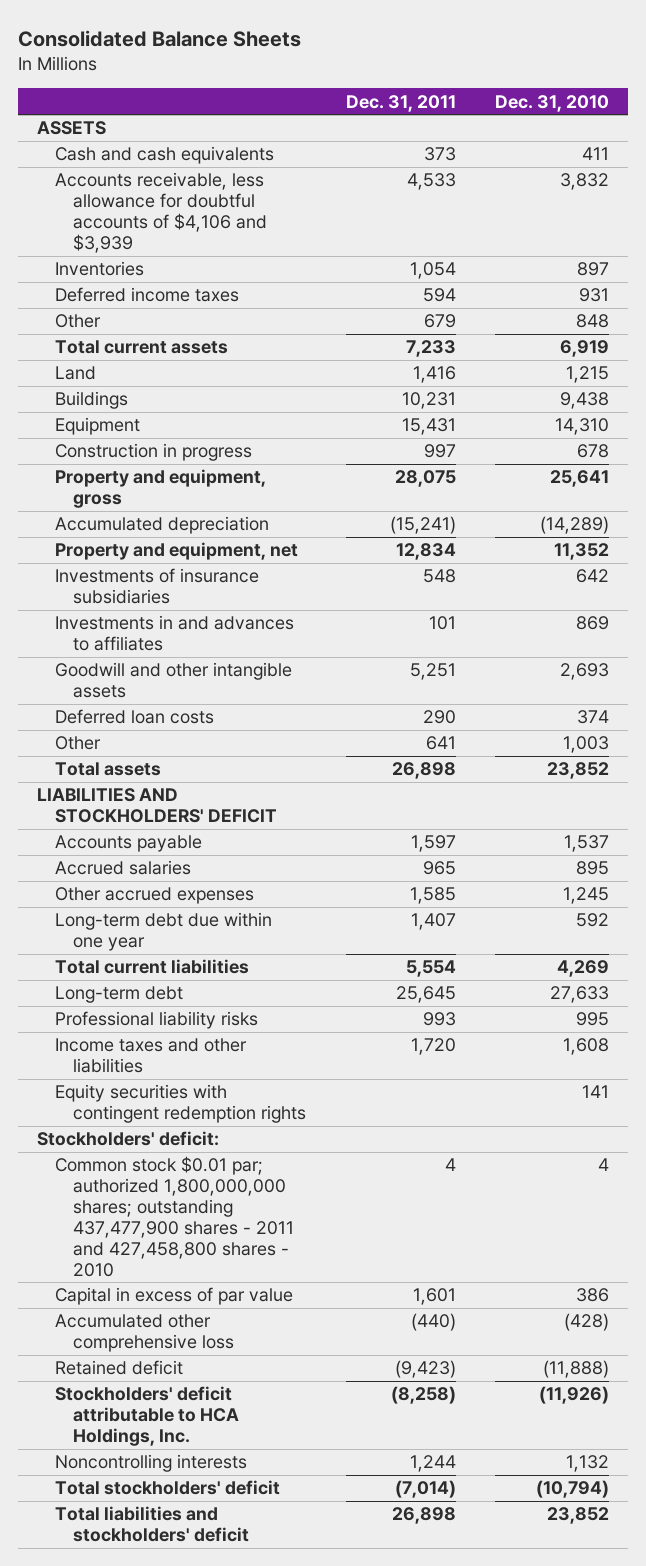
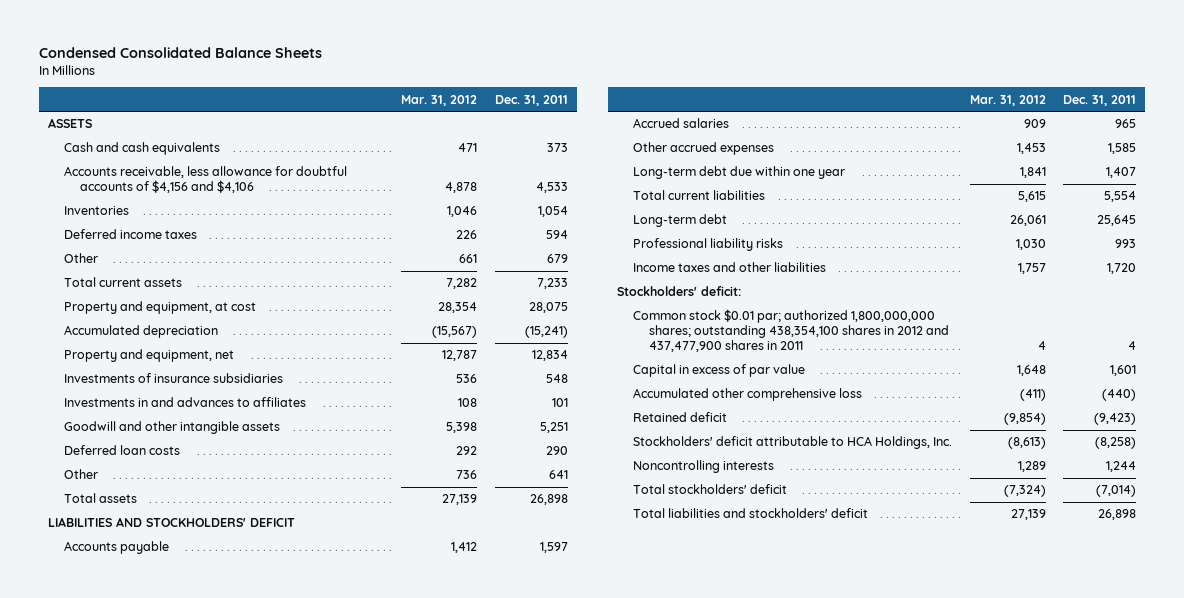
[17,29,301,47] Consolidated Balance Sheets -> [38,47,322,59] Condensed Consolidated Balance Sheets
[494,94,609,112] Dec. 31, 2010 -> none
none -> [400,94,477,106] Mar. 31, 2012
[55,172,268,253] Accounts receivable, less allowance for doubtful accounts of $4,106 and $3,939 -> [63,166,347,194] Accounts receivable, less allowance for doubtful accounts of $4,156 and $4,106
[55,366,97,381] Land -> none
[55,391,129,410] Buildings -> none
[55,417,141,436] Equipment -> none
[55,443,253,462] Construction in progress -> none
[55,469,267,509] Property and equipment, gross -> [63,301,256,315] Property and equipment, at cost
[55,1084,307,1124] Equity securities with contingent redemption rights -> none
[55,1156,295,1277] Common stock $0.01 par; authorized 1,800,000,000 shares; outstanding 437,477,900 shares - 2011 and 427,458,800 shares - 2010 -> [632,309,949,353] Common stock $0.01 par; authorized 1,800,000,000 shares; outstanding 438,354,100 shares in 2012 and 437,477,900 shares in 2011

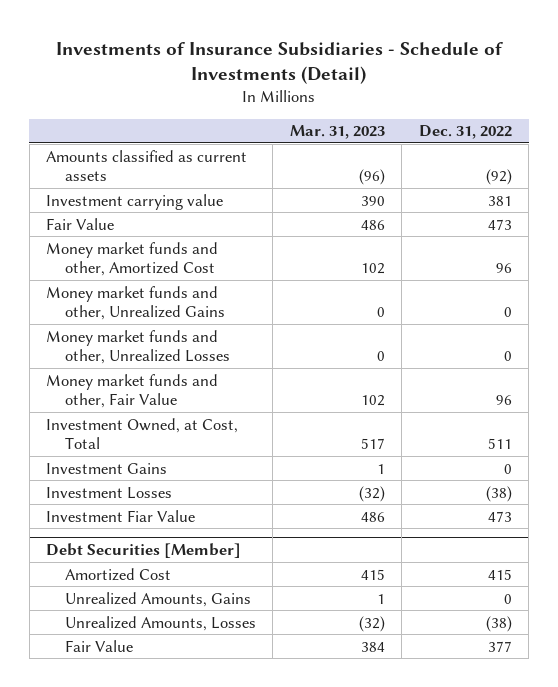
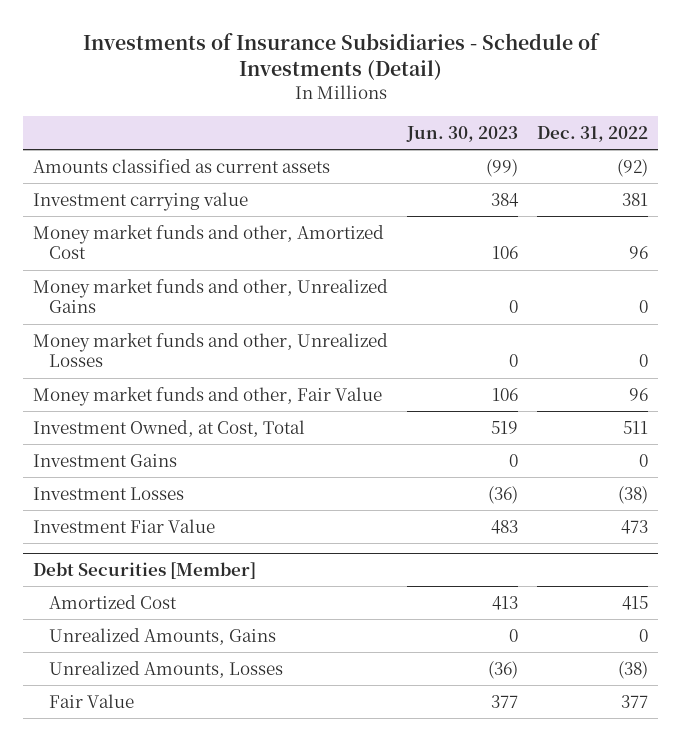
[289,125,385,140] Mar. 31, 2023 -> none
none -> [406,125,519,142] Jun. 30, 2023
[46,217,115,230] Fair Value -> none

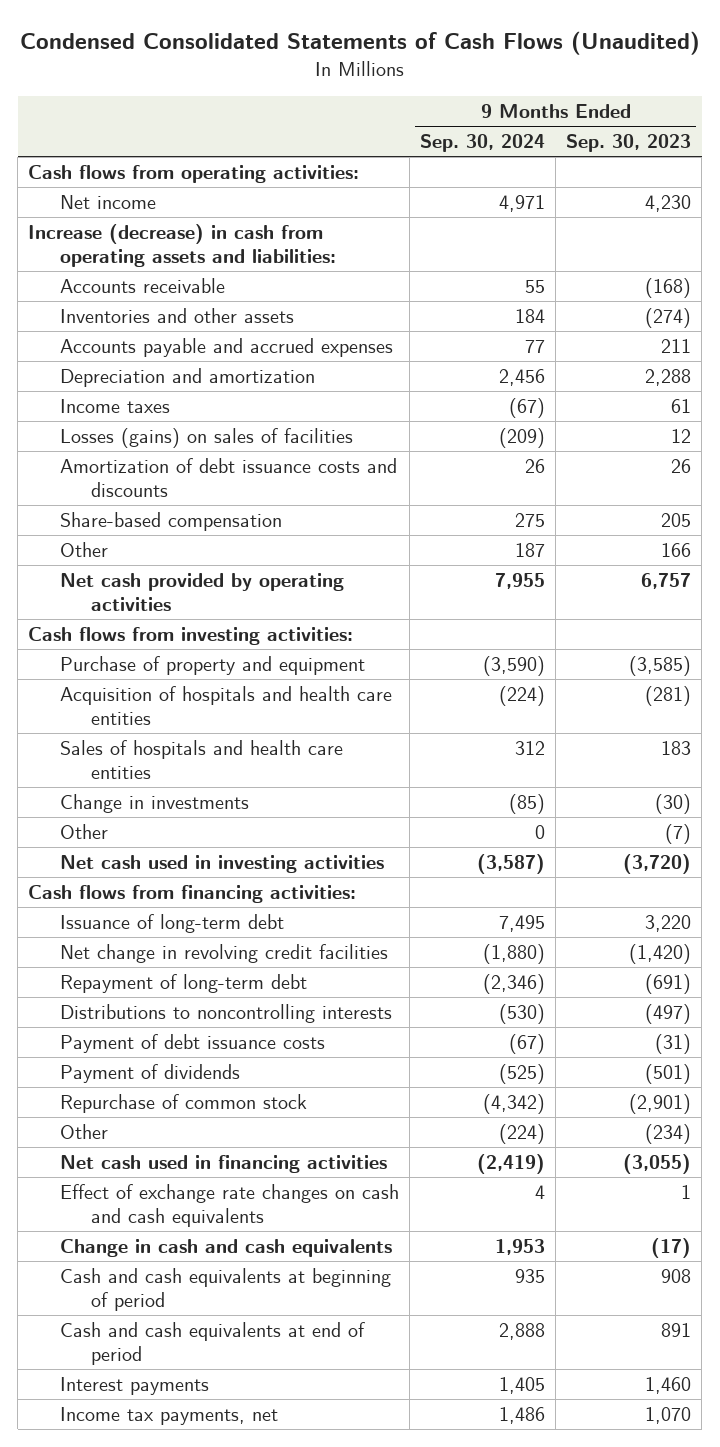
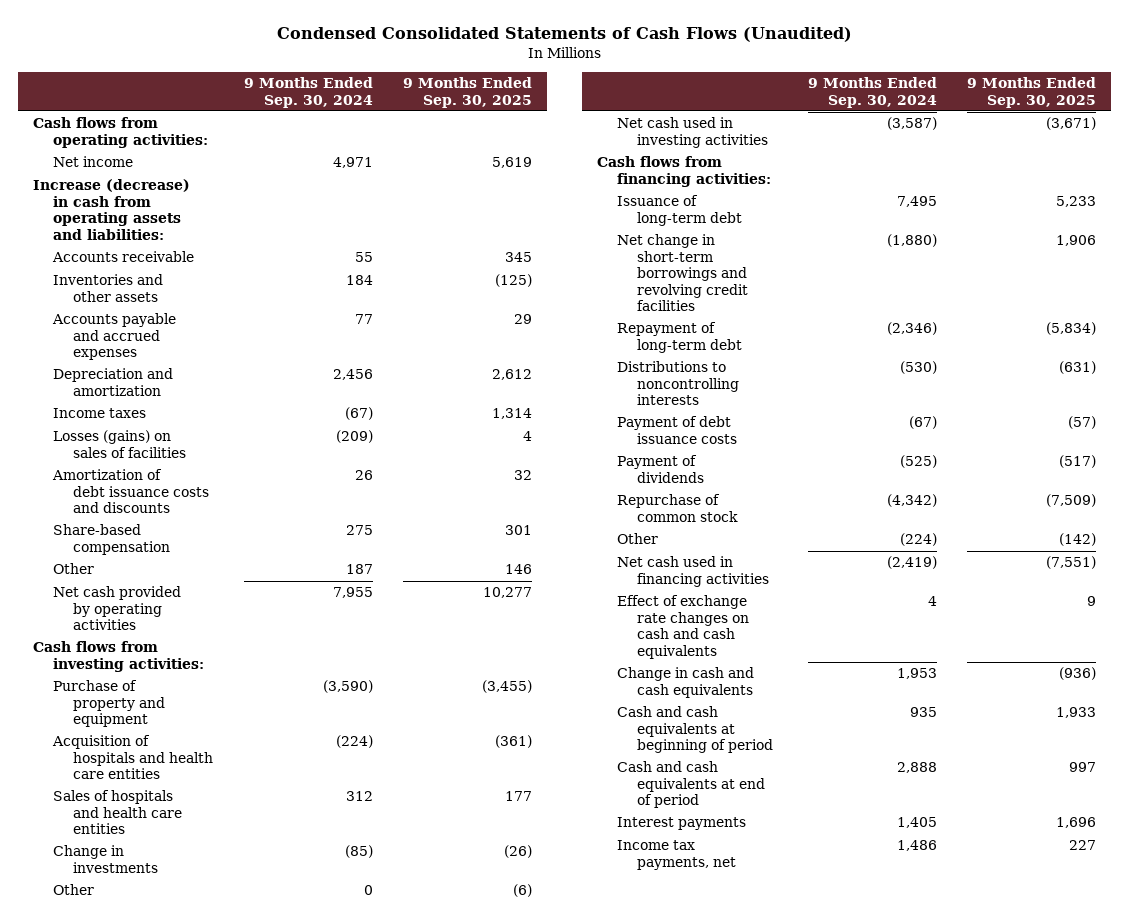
[566,134,692,153] Sep. 30, 2023 -> none
none -> [403,77,533,108] 9 Months Ended Sep. 30, 2025
[59,944,388,964] Net change in revolving credit facilities -> [617,234,749,312] Net change in short-term borrowings and revolving credit facilities

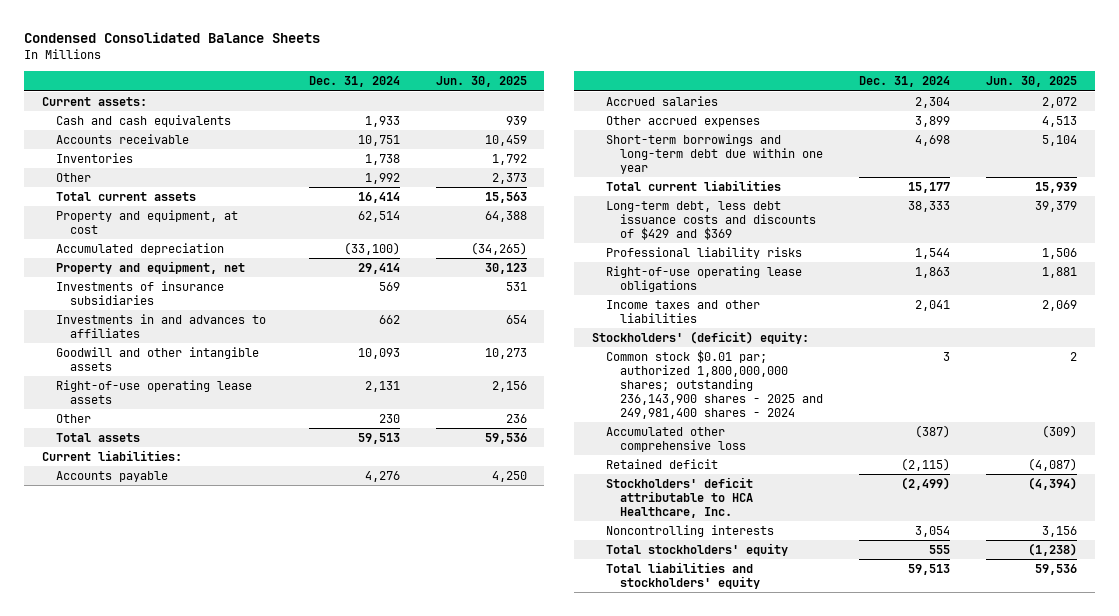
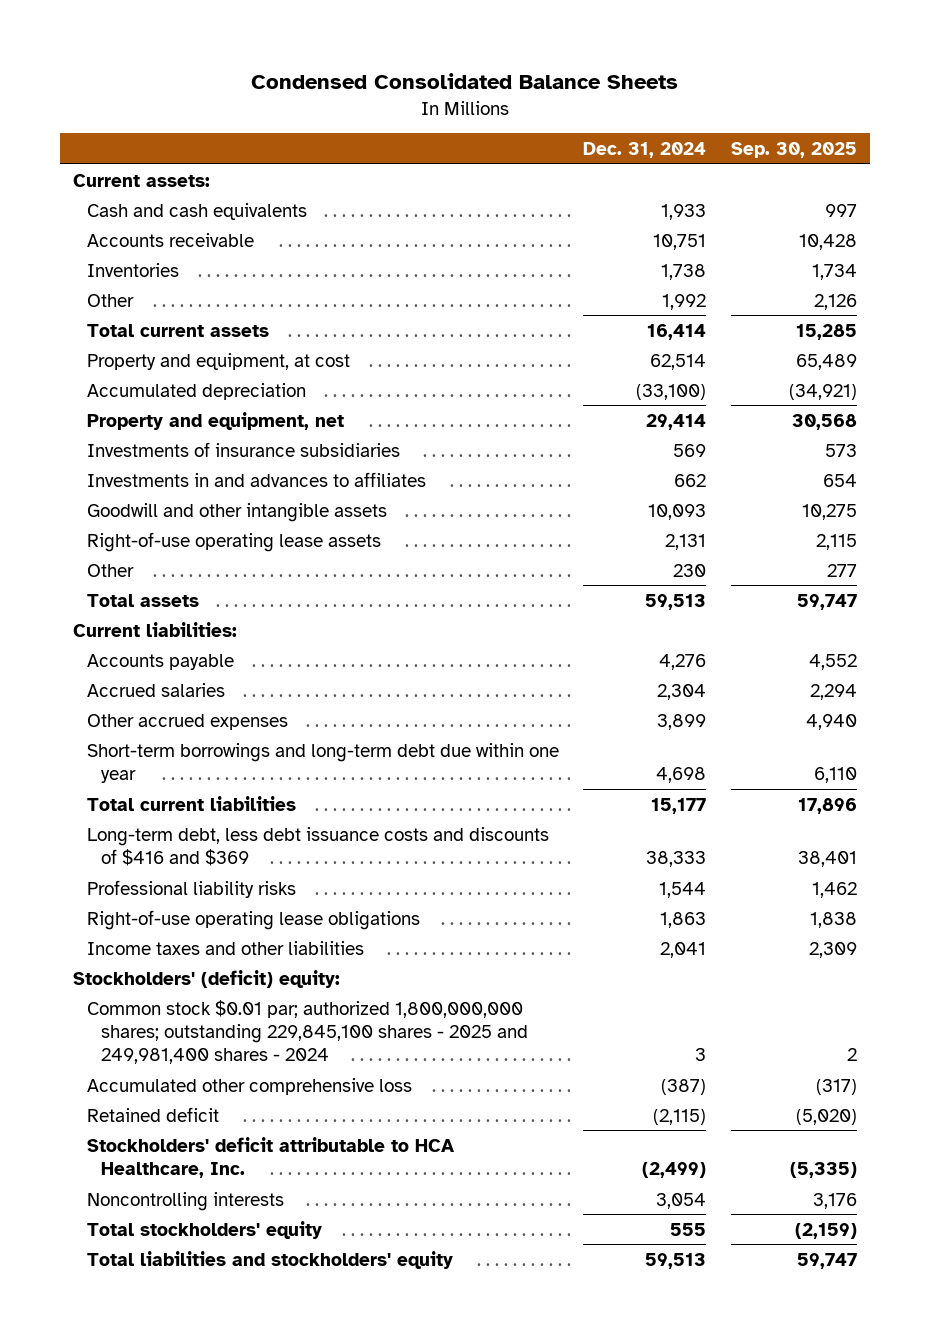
[435,76,527,88] Jun. 30, 2025 -> none
none -> [731,141,858,158] Sep. 30, 2025
[606,201,817,241] Long-term debt, less debt issuance costs and discounts of $429 and $369 -> [86,826,549,866] Long-term debt, less debt issuance costs and discounts of $416 and $369
[606,350,824,420] Common stock $0.01 par; authorized 1,800,000,000 shares; outstanding 236,143,900 shares - 2025 and 249,981,400 shares - 2024 -> [86,999,528,1065] Common stock $0.01 par; authorized 1,800,000,000 shares; outstanding 229,845,100 shares - 2025 and 249,981,400 shares - 2024

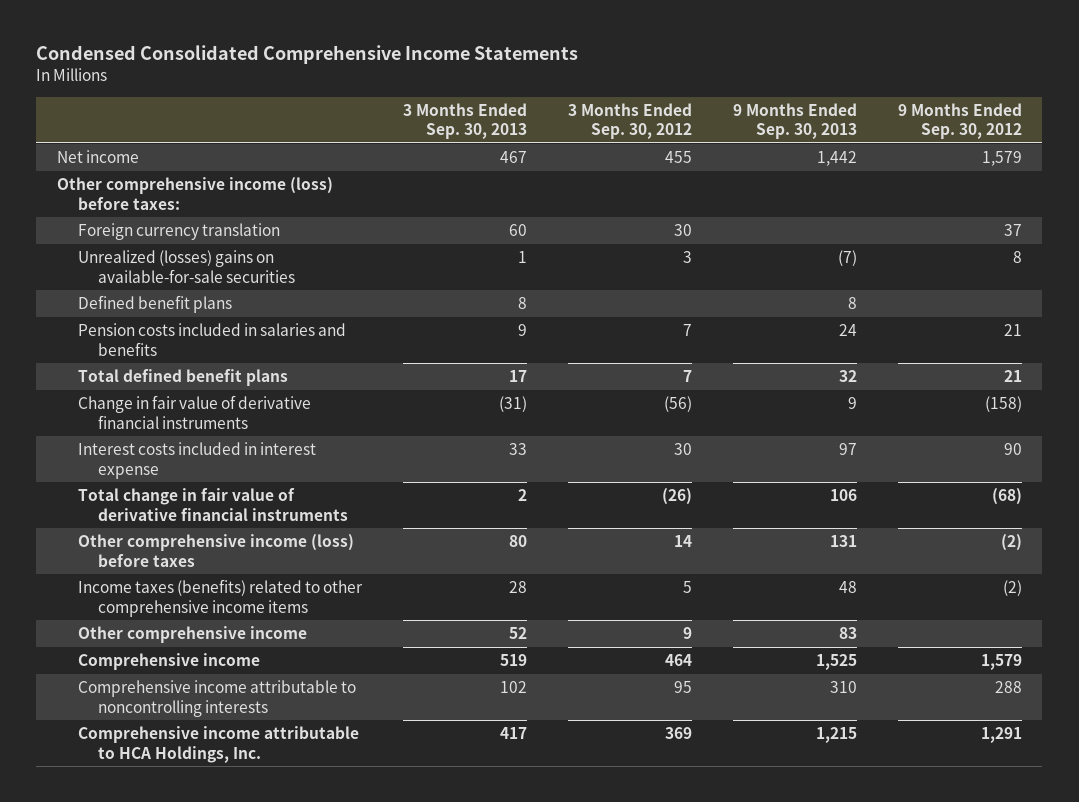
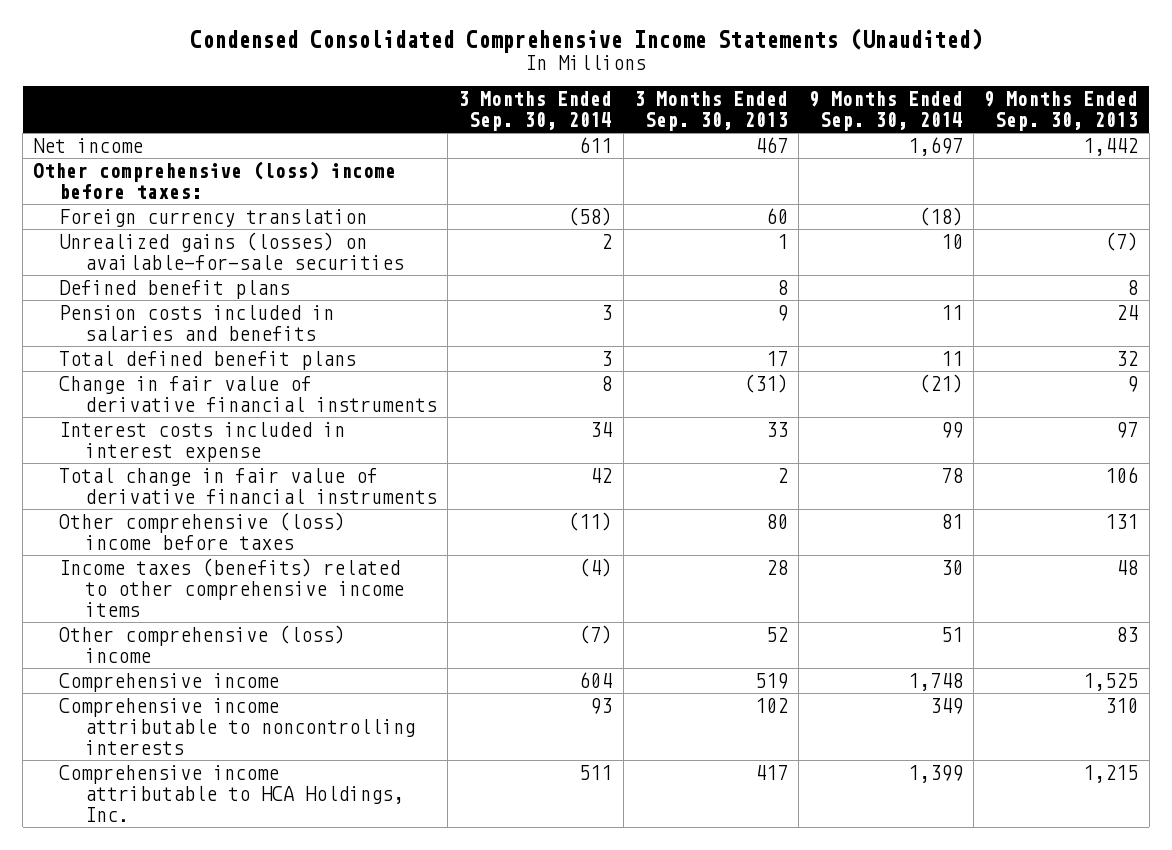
[36,45,579,65] Condensed Consolidated Comprehensive Income Statements -> [189,27,982,53] Condensed Consolidated Comprehensive Income Statements (Unaudited)
[567,102,692,140] 3 Months Ended Sep. 30, 2012 -> none
[897,102,1022,140] 9 Months Ended Sep. 30, 2012 -> none
none -> [458,91,613,132] 3 Months Ended Sep. 30, 2014
none -> [809,91,964,132] 9 Months Ended Sep. 30, 2014
[56,176,333,210] Other comprehensive income (loss) before taxes: -> [33,161,397,200] Other comprehensive (loss) income before taxes:
[77,249,296,283] Unrealized (losses) gains on available-for-sale securities -> [59,232,405,271] Unrealized gains (losses) on available-for-sale securities
[77,533,354,567] Other comprehensive income (loss) before taxes -> [59,512,346,551] Other comprehensive (loss) income before taxes
[77,625,307,643] Other comprehensive income -> [59,625,346,664] Other comprehensive (loss) income

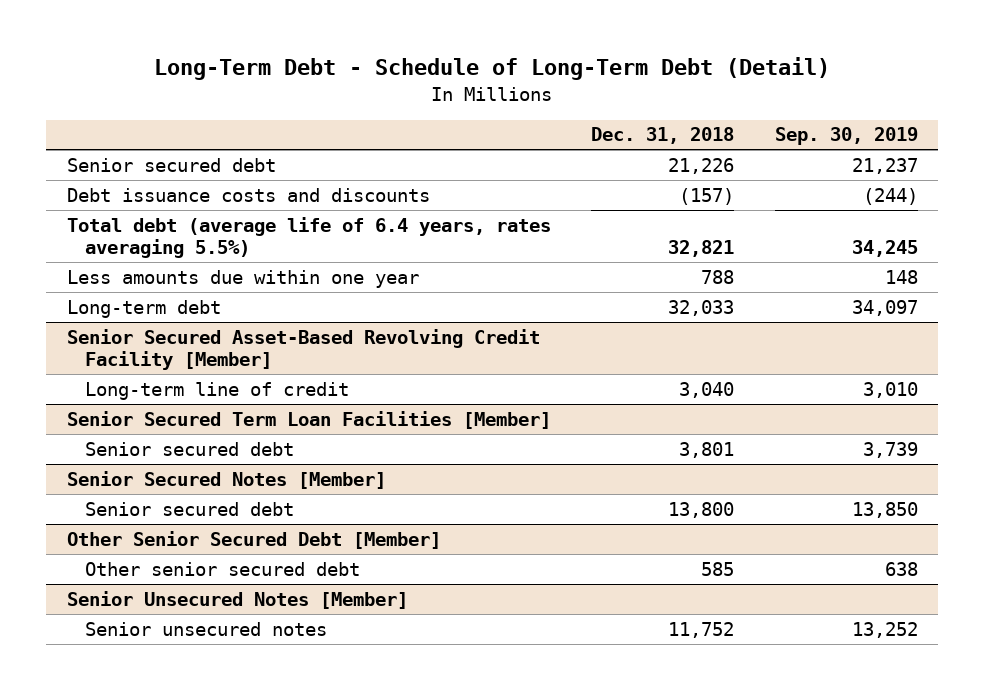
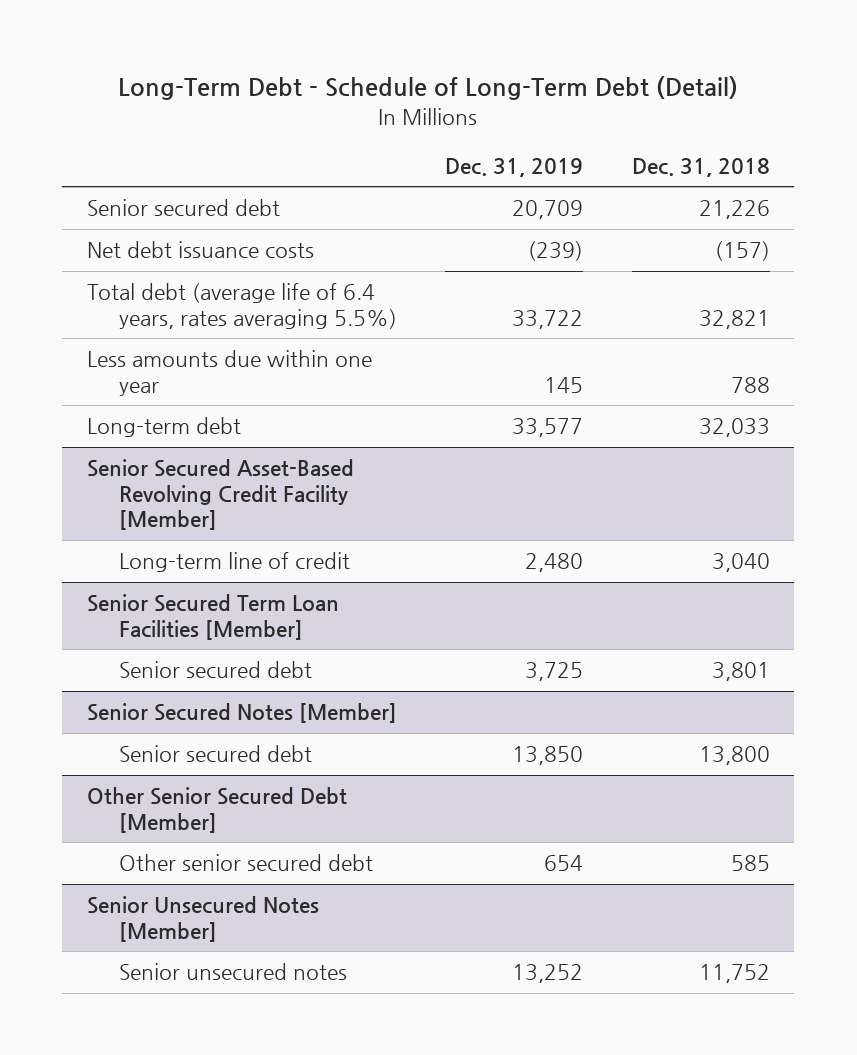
[774,127,918,146] Sep. 30, 2019 -> none
none -> [445,157,584,177] Dec. 31, 2019
[66,187,430,202] Debt issuance costs and discounts -> [86,241,314,259] Net debt issuance costs

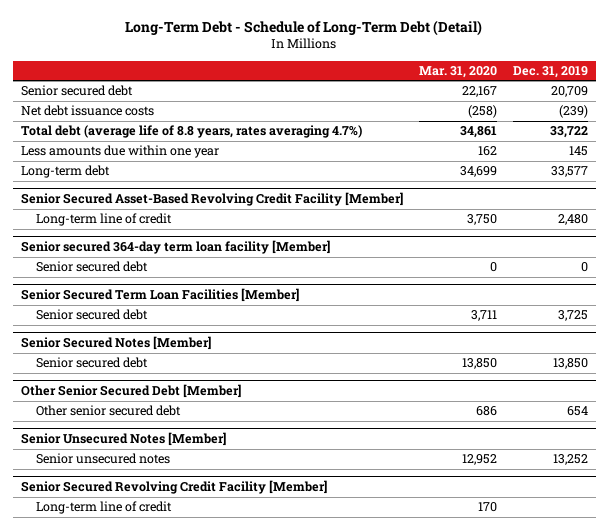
[632,157,771,177] Dec. 31, 2018 -> none
none -> [418,65,497,78] Mar. 31, 2020
[86,283,397,329] Total debt (average life of 6.4 years, rates averaging 5.5%) -> [20,125,362,139] Total debt (average life of 8.8 years, rates averaging 4.7%)
none -> [20,240,330,255] Senior secured 364-day term loan facility [Member]
none -> [35,261,148,273] Senior secured debt
none -> [20,480,327,495] Senior Secured Revolving Credit Facility [Member]
none -> [35,501,172,515] Long-term line of credit

